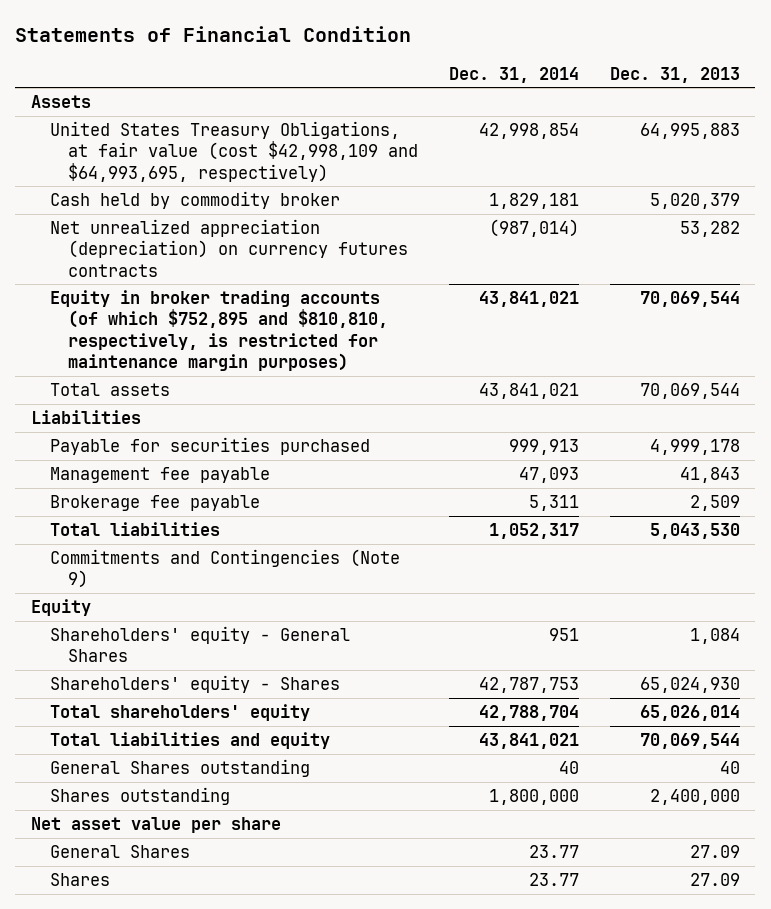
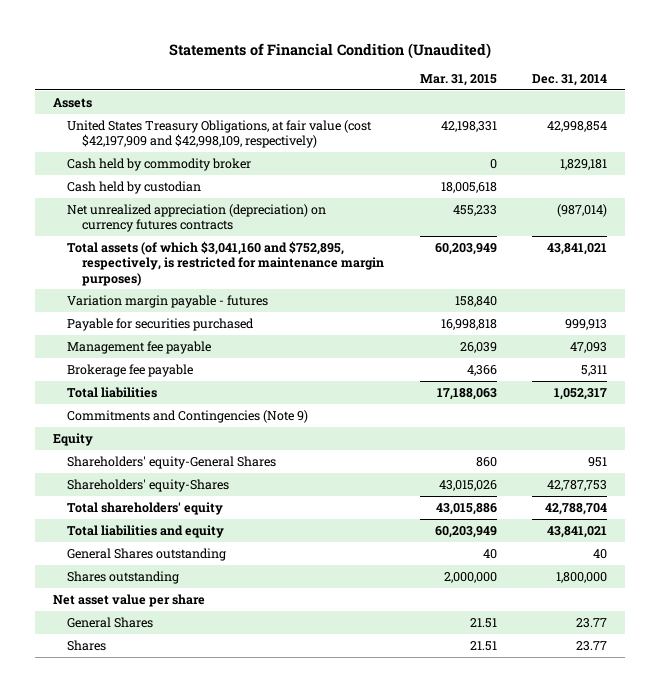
[15,25,412,42] Statements of Financial Condition -> [169,42,492,59] Statements of Financial Condition (Unaudited)
[609,66,740,83] Dec. 31, 2013 -> none
none -> [419,74,497,87] Mar. 31, 2015
[49,121,419,182] United States Treasury Obligations, at fair value (cost $42,998,109 and $64,993,695, respectively) -> [67,119,373,149] United States Treasury Obligations, at fair value (cost $42,197,909 and $42,998,109, respectively)
none -> [67,180,202,194] Cash held by custodian
[49,290,389,371] Equity in broker trading accounts (of which $752,895 and $810,810, respectively, is restricted for maintenance margin purposes) -> none
[30,410,141,425] Liabilities -> none
[49,383,170,397] Total assets -> [67,240,384,286] Total assets (of which $3,041,160 and $752,895, respectively, is restricted for maintenance margin purposes)
none -> [67,294,269,308] Variation margin payable - futures
[49,626,350,663] Shareholders' equity - General Shares -> [67,455,277,469] Shareholders' equity-General Shares
[49,675,340,694] Shareholders' equity - Shares -> [67,478,230,492] Shareholders' equity-Shares

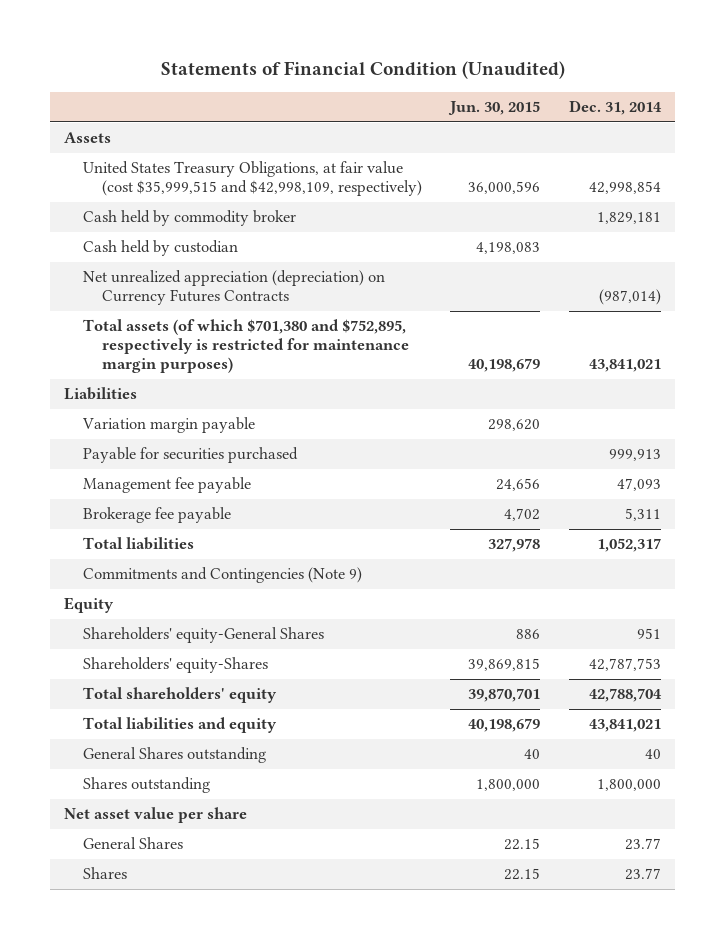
[419,74,497,87] Mar. 31, 2015 -> none
none -> [448,101,541,116] Jun. 30, 2015
[67,119,373,149] United States Treasury Obligations, at fair value (cost $42,197,909 and $42,998,109, respectively) -> [82,161,422,197] United States Treasury Obligations, at fair value (cost $35,999,515 and $42,998,109, respectively)
[67,203,327,233] Net unrealized appreciation (depreciation) on currency futures contracts -> [82,270,385,306] Net unrealized appreciation (depreciation) on Currency Futures Contracts
[67,240,384,286] Total assets (of which $3,041,160 and $752,895, respectively, is restricted for maintenance margin purposes) -> [82,319,409,374] Total assets (of which $701,380 and $752,895, respectively is restricted for maintenance margin purposes)
none -> [64,387,138,401] Liabilities
[67,294,269,308] Variation margin payable - futures -> [81,417,255,434] Variation margin payable

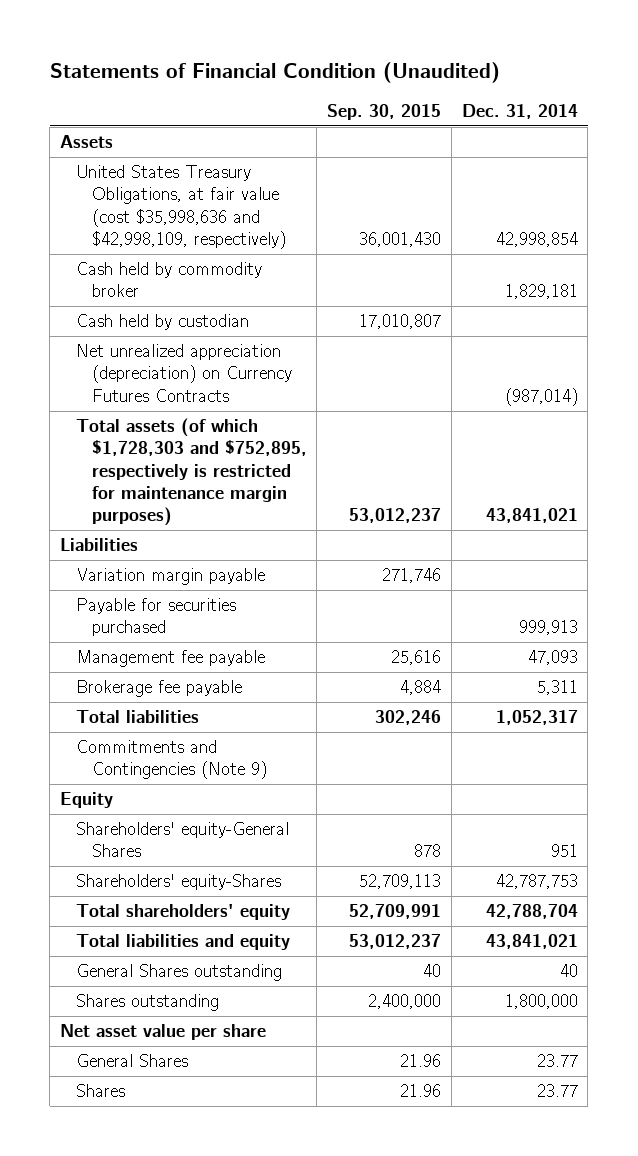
[448,101,541,116] Jun. 30, 2015 -> none
none -> [327,103,442,120] Sep. 30, 2015
[82,161,422,197] United States Treasury Obligations, at fair value (cost $35,999,515 and $42,998,109, respectively) -> [75,165,286,249] United States Treasury Obligations, at fair value (cost $35,998,636 and $42,998,109, respectively)
[82,319,409,374] Total assets (of which $701,380 and $752,895, respectively is restricted for maintenance margin purposes) -> [75,418,307,526] Total assets (of which $1,728,303 and $752,895, respectively is restricted for maintenance margin purposes)

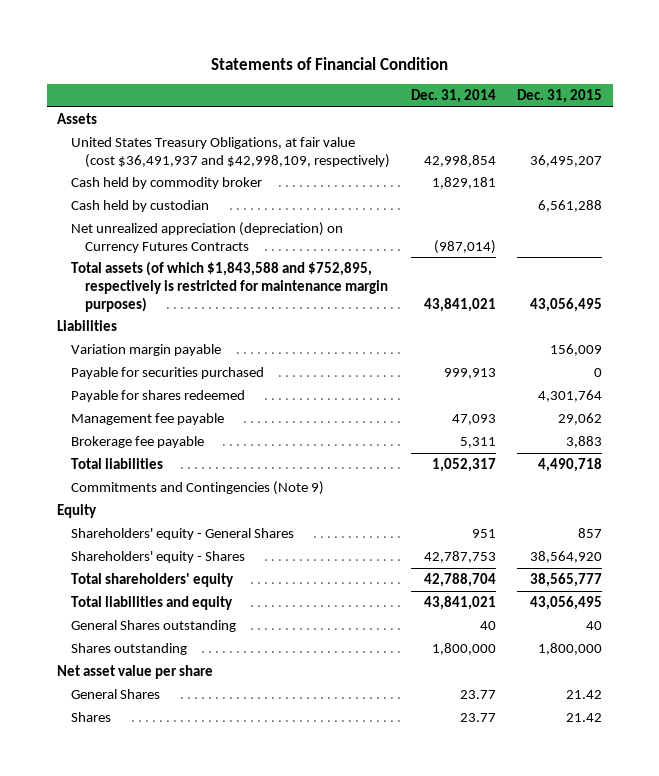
[49,61,500,83] Statements of Financial Condition (Unaudited) -> [210,56,448,70] Statements of Financial Condition
[327,103,442,120] Sep. 30, 2015 -> none
none -> [517,89,603,104] Dec. 31, 2015
[75,165,286,249] United States Treasury Obligations, at fair value (cost $35,998,636 and $42,998,109, respectively) -> [71,137,391,168] United States Treasury Obligations, at fair value (cost $36,491,937 and $42,998,109, respectively)
[75,418,307,526] Total assets (of which $1,728,303 and $752,895, respectively is restricted for maintenance margin purposes) -> [71,261,389,312] Total assets (of which $1,843,588 and $752,895, respectively is restricted for maintenance margin purposes)
none -> [71,390,246,403] Payable for shares redeemed
[75,822,289,858] Shareholders' equity-General Shares -> [71,528,295,541] Shareholders' equity - General Shares
[75,874,281,891] Shareholders' equity-Shares -> [71,551,246,564] Shareholders' equity - Shares

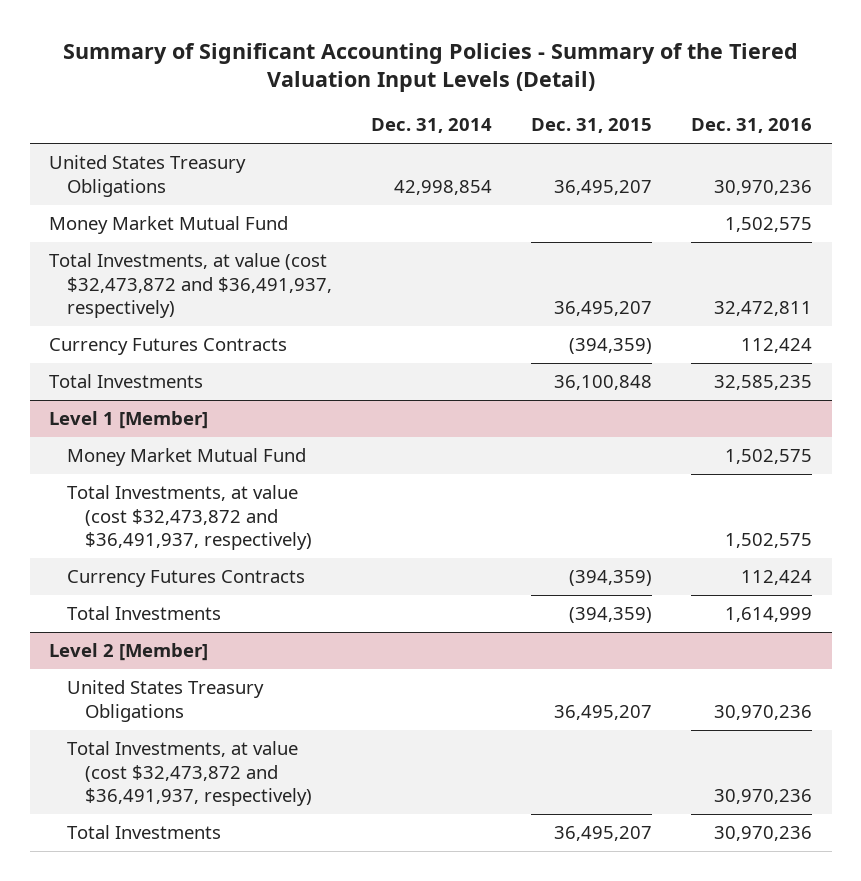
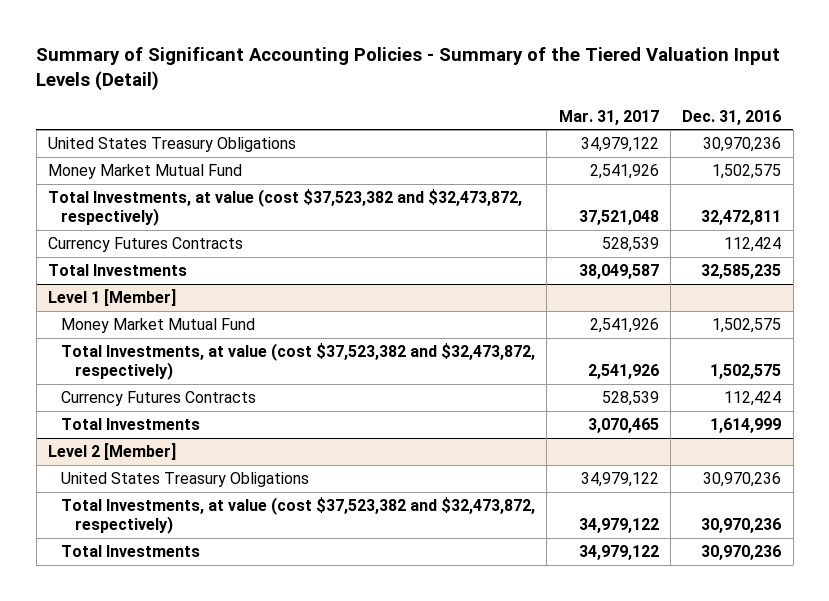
[371,118,493,134] Dec. 31, 2014 -> none
[531,118,653,134] Dec. 31, 2015 -> none
none -> [558,109,659,125] Mar. 31, 2017
[49,253,333,319] Total Investments, at value (cost $32,473,872 and $36,491,937, respectively) -> [47,189,522,226] Total Investments, at value (cost $37,523,382 and $32,473,872, respectively)
[67,485,313,551] Total Investments, at value (cost $32,473,872 and $36,491,937, respectively) -> [61,343,536,380] Total Investments, at value (cost $37,523,382 and $32,473,872, respectively)
[67,741,313,807] Total Investments, at value (cost $32,473,872 and $36,491,937, respectively) -> [61,497,536,534] Total Investments, at value (cost $37,523,382 and $32,473,872, respectively)

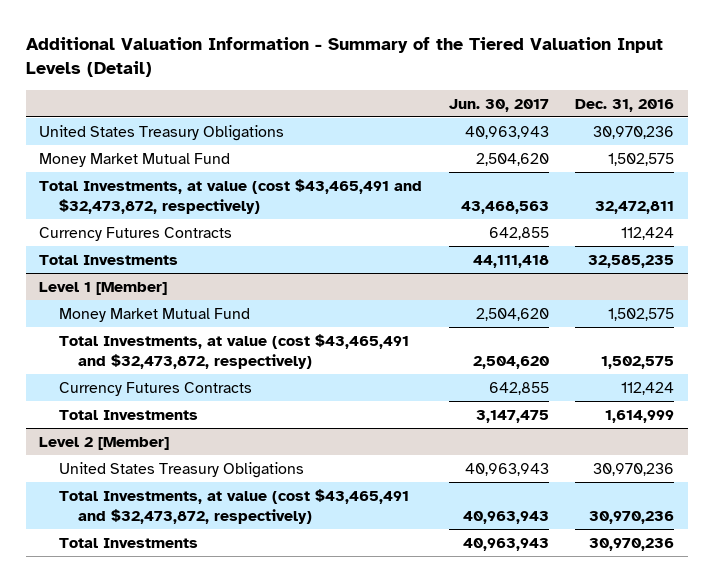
[36,47,781,92] Summary of Significant Accounting Policies - Summary of the Tiered Valuation Input Levels (Detail) -> [25,36,663,78] Additional Valuation Information - Summary of the Tiered Valuation Input Levels (Detail)
[558,109,659,125] Mar. 31, 2017 -> none
none -> [448,98,549,112] Jun. 30, 2017
[47,189,522,226] Total Investments, at value (cost $37,523,382 and $32,473,872, respectively) -> [38,178,422,214] Total Investments, at value (cost $43,465,491 and $32,473,872, respectively)
[61,343,536,380] Total Investments, at value (cost $37,523,382 and $32,473,872, respectively) -> [58,333,409,369] Total Investments, at value (cost $43,465,491 and $32,473,872, respectively)
[61,497,536,534] Total Investments, at value (cost $37,523,382 and $32,473,872, respectively) -> [58,488,409,524] Total Investments, at value (cost $43,465,491 and $32,473,872, respectively)

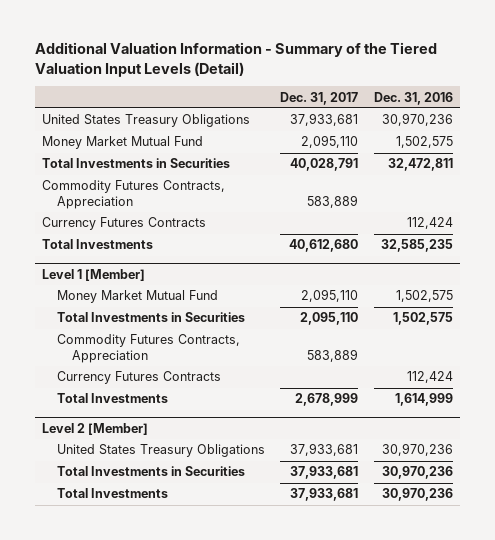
[448,98,549,112] Jun. 30, 2017 -> none
none -> [280,91,359,105] Dec. 31, 2017
[38,178,422,214] Total Investments, at value (cost $43,465,491 and $32,473,872, respectively) -> [42,158,231,169] Total Investments in Securities
none -> [42,180,226,209] Commodity Futures Contracts, Appreciation
[58,333,409,369] Total Investments, at value (cost $43,465,491 and $32,473,872, respectively) -> [57,312,246,323] Total Investments in Securities
none -> [57,334,241,363] Commodity Futures Contracts, Appreciation
[58,488,409,524] Total Investments, at value (cost $43,465,491 and $32,473,872, respectively) -> [57,466,246,477] Total Investments in Securities

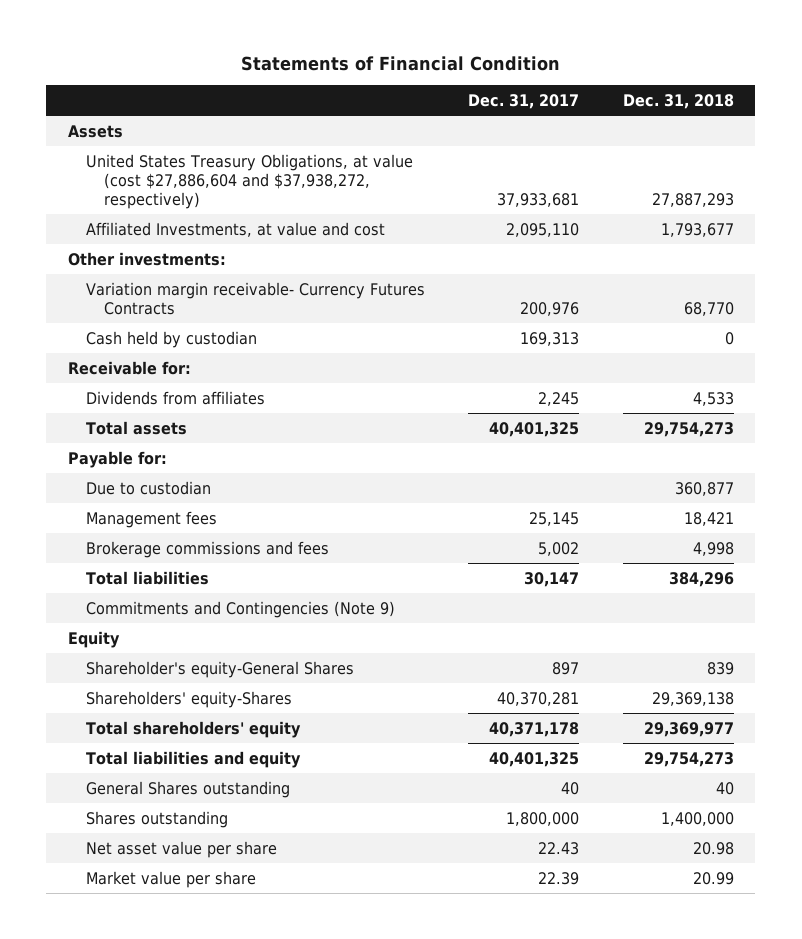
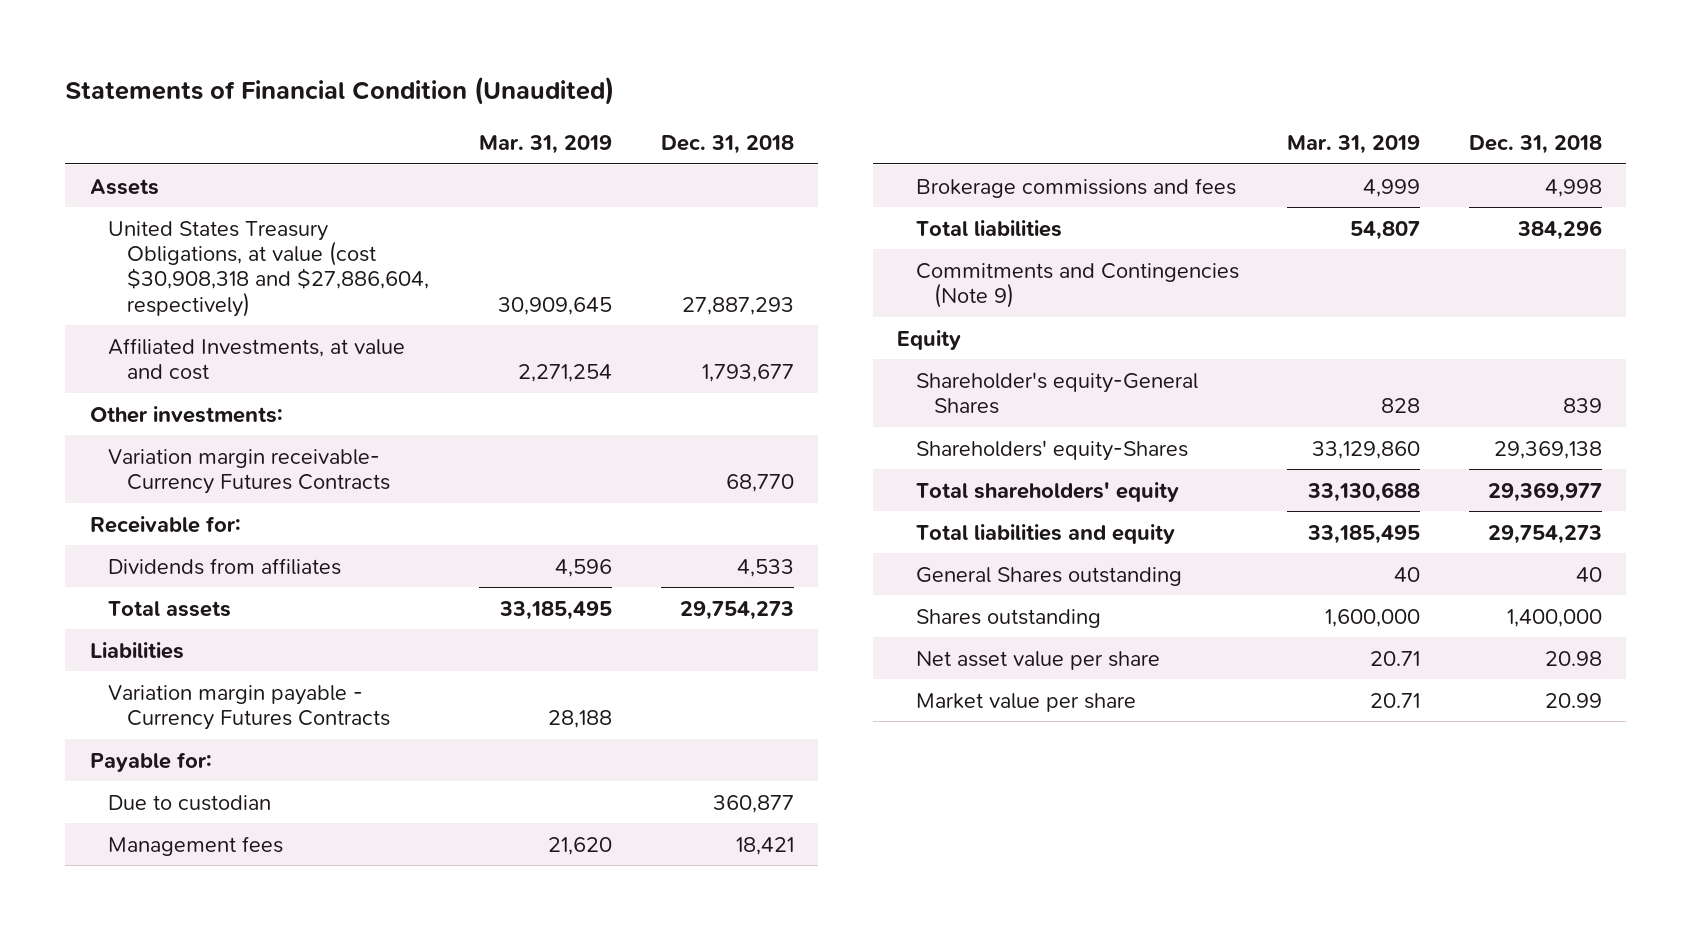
[240,56,560,72] Statements of Financial Condition -> [65,76,615,106] Statements of Financial Condition (Unaudited)
[468,94,580,110] Dec. 31, 2017 -> none
none -> [479,135,613,155] Mar. 31, 2019
[85,153,413,209] United States Treasury Obligations, at value (cost $27,886,604 and $37,938,272, respectively) -> [108,220,429,317] United States Treasury Obligations, at value (cost $30,908,318 and $27,886,604, respectively)
[85,330,257,348] Cash held by custodian -> none
none -> [89,641,184,659] Liabilities
none -> [108,684,390,731] Variation margin payable - Currency Futures Contracts

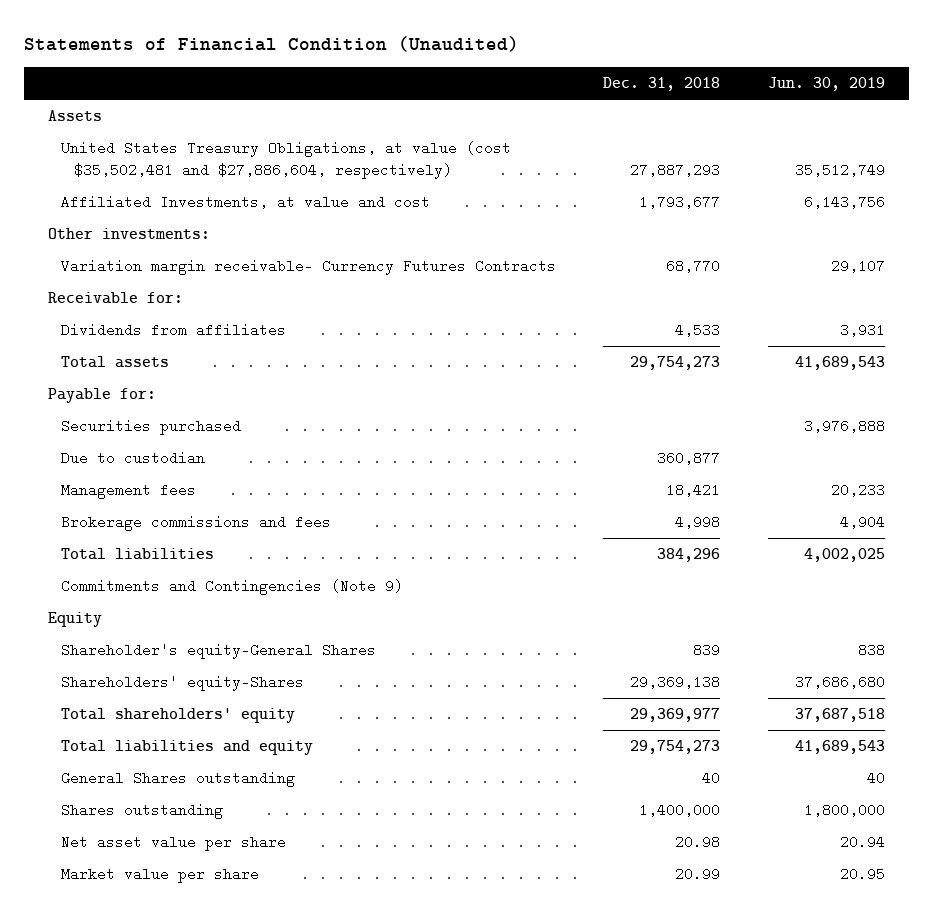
[479,135,613,155] Mar. 31, 2019 -> none
none -> [768,77,886,92] Jun. 30, 2019
[108,220,429,317] United States Treasury Obligations, at value (cost $30,908,318 and $27,886,604, respectively) -> [60,141,511,179] United States Treasury Obligations, at value (cost $35,502,481 and $27,886,604, respectively)
[89,641,184,659] Liabilities -> none
[108,684,390,731] Variation margin payable - Currency Futures Contracts -> none
none -> [60,419,241,436] Securities purchased

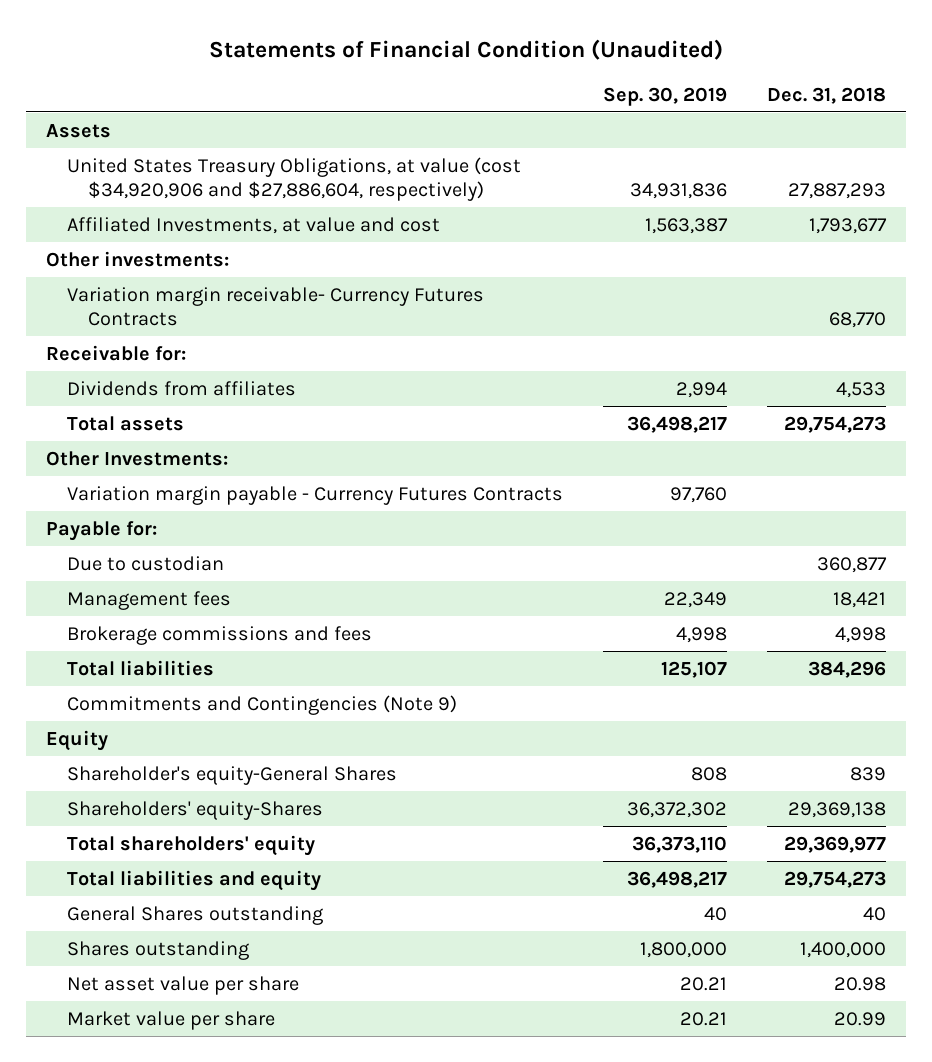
[768,77,886,92] Jun. 30, 2019 -> none
none -> [602,86,727,106] Sep. 30, 2019
[60,141,511,179] United States Treasury Obligations, at value (cost $35,502,481 and $27,886,604, respectively) -> [66,156,521,201] United States Treasury Obligations, at value (cost $34,920,906 and $27,886,604, respectively)
none -> [46,450,229,466] Other Investments:
none -> [66,485,563,505] Variation margin payable - Currency Futures Contracts
[60,419,241,436] Securities purchased -> none

